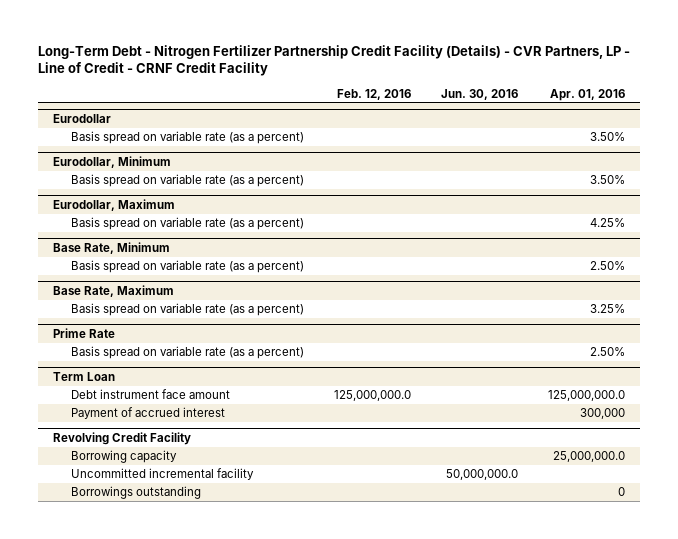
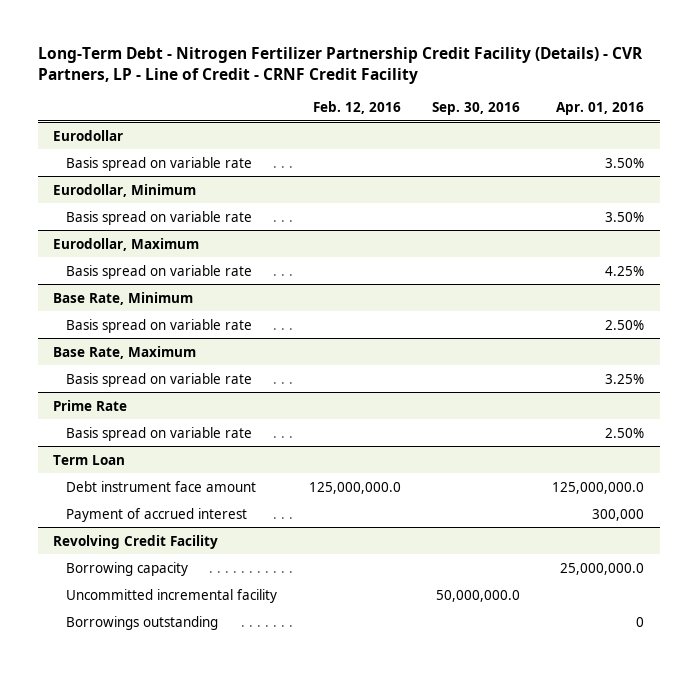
[440,88,518,100] Jun. 30, 2016 -> none
none -> [432,101,521,115] Sep. 30, 2016
[70,131,304,145] Basis spread on variable rate (as a percent) -> [65,156,252,171] Basis spread on variable rate
[70,174,304,188] Basis spread on variable rate (as a percent) -> [65,210,252,225] Basis spread on variable rate
[70,217,304,231] Basis spread on variable rate (as a percent) -> [65,264,252,279] Basis spread on variable rate
[70,260,304,274] Basis spread on variable rate (as a percent) -> [65,318,252,333] Basis spread on variable rate
[70,303,304,317] Basis spread on variable rate (as a percent) -> [65,372,252,387] Basis spread on variable rate
[70,346,304,360] Basis spread on variable rate (as a percent) -> [65,426,252,441] Basis spread on variable rate

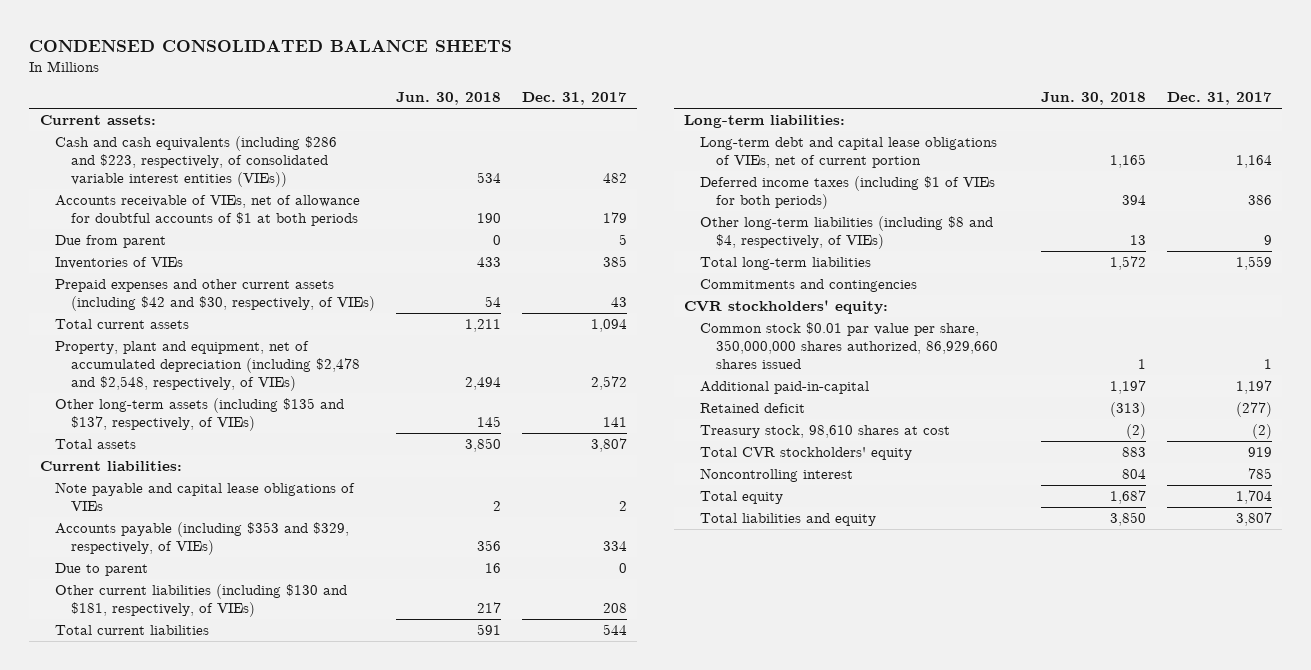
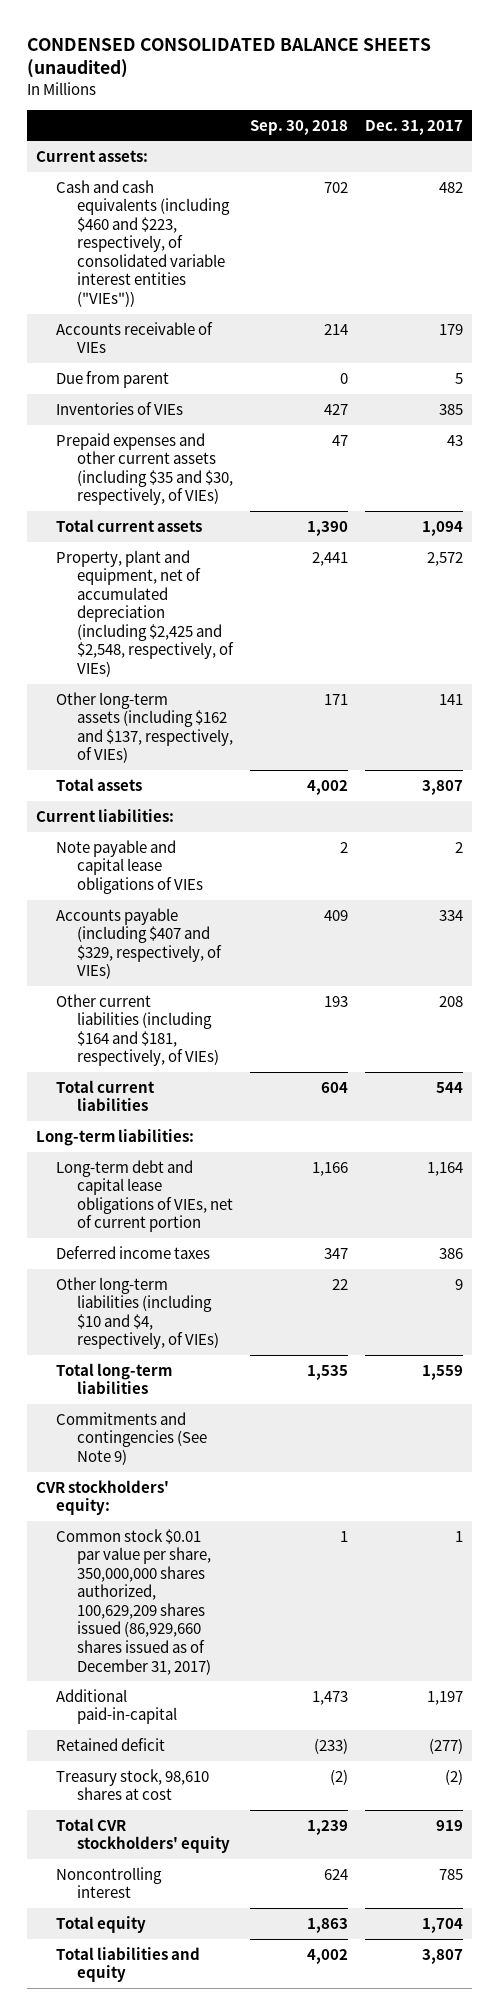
[29,39,513,52] CONDENSED CONSOLIDATED BALANCE SHEETS -> [27,37,432,79] CONDENSED CONSOLIDATED BALANCE SHEETS (unaudited)
[395,92,501,106] Jun. 30, 2018 -> none
none -> [250,119,349,135] Sep. 30, 2018
[55,136,338,188] Cash and cash equivalents (including $286 and $223, respectively, of consolidated variable interest entities (VIEs)) -> [56,179,231,307] Cash and cash equivalents (including $460 and $223, respectively, of consolidated variable interest entities ("VIEs"))
[55,195,361,227] Accounts receivable of VIEs, net of allowance for doubtful accounts of $1 at both periods -> [56,321,214,354] Accounts receivable of VIEs
[55,279,375,312] Prepaid expenses and other current assets (including $42 and $30, respectively, of VIEs) -> [56,432,234,506] Prepaid expenses and other current assets (including $35 and $30, respectively, of VIEs)
[55,341,360,392] Property, plant and equipment, net of accumulated depreciation (including $2,478 and $2,548, respectively, of VIEs) -> [56,549,235,677] Property, plant and equipment, net of accumulated depreciation (including $2,425 and $2,548, respectively, of VIEs)
[55,398,345,432] Other long-term assets (including $135 and $137, respectively, of VIEs) -> [56,691,234,764] Other long-term assets (including $162 and $137, respectively, of VIEs)
[55,563,149,577] Due to parent -> none
[55,522,350,556] Accounts payable (including $353 and $329, respectively, of VIEs) -> [56,907,223,980] Accounts payable (including $407 and $329, respectively, of VIEs)
[55,584,348,618] Other current liabilities (including $130 and $181, respectively, of VIEs) -> [56,993,220,1067] Other current liabilities (including $164 and $181, respectively, of VIEs)
[699,176,995,210] Deferred income taxes (including $1 of VIEs for both periods) -> [56,1245,211,1259] Deferred income taxes
[699,216,993,250] Other long-term liabilities (including $8 and $4, respectively, of VIEs) -> [56,1276,220,1350] Other long-term liabilities (including $10 and $4, respectively, of VIEs)
[699,279,917,293] Commitments and contingencies -> [56,1411,208,1465] Commitments and contingencies (See Note 9)
[699,322,998,370] Common stock $0.01 par value per share, 350,000,000 shares authorized, 86,929,660 shares issued -> [56,1528,212,1675] Common stock $0.01 par value per share, 350,000,000 shares authorized, 100,629,209 shares issued (86,929,660 shares issued as of December 31, 2017)

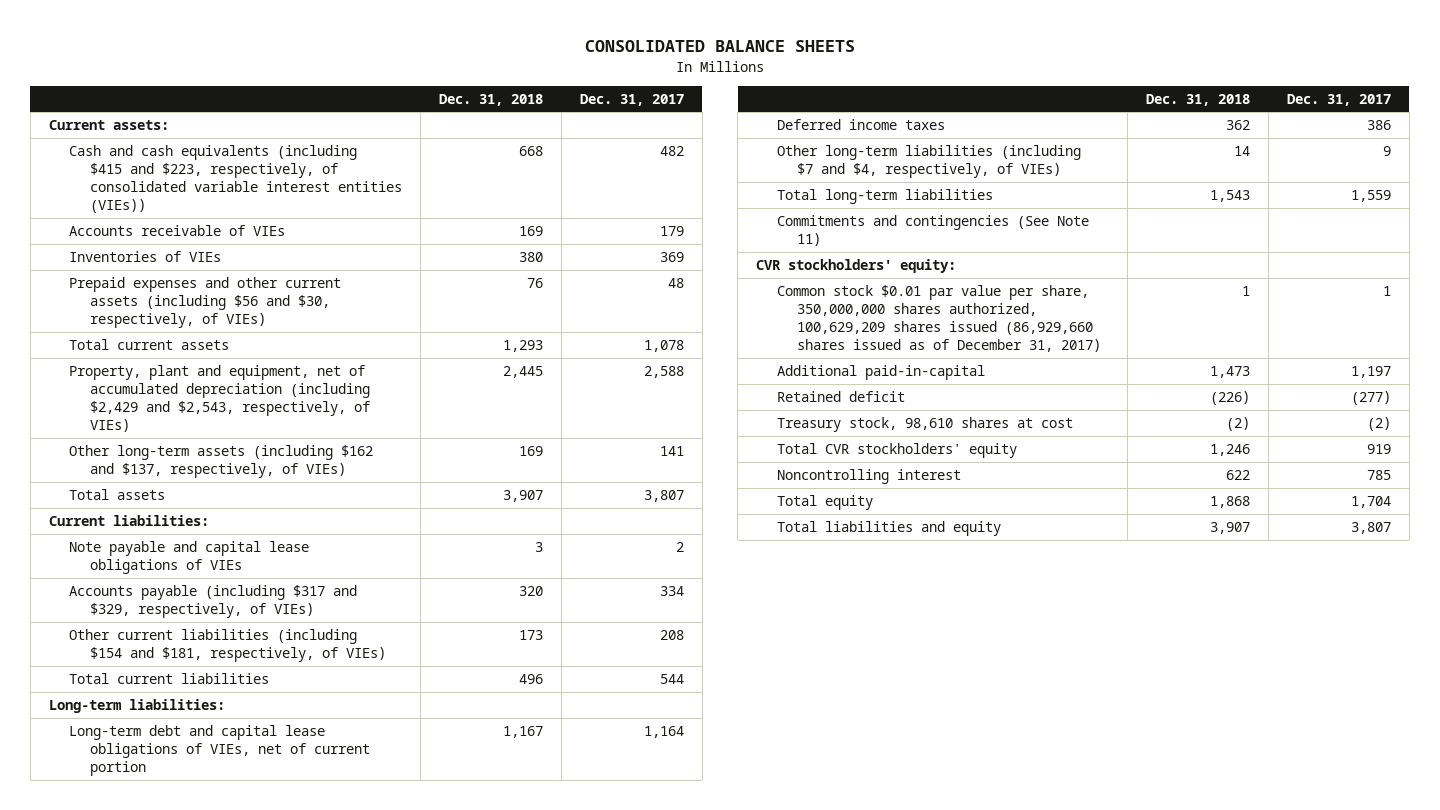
[27,37,432,79] CONDENSED CONSOLIDATED BALANCE SHEETS (unaudited) -> [584,40,855,53] CONSOLIDATED BALANCE SHEETS
[250,119,349,135] Sep. 30, 2018 -> none
none -> [438,93,543,106] Dec. 31, 2018
[56,179,231,307] Cash and cash equivalents (including $460 and $223, respectively, of consolidated variable interest entities ("VIEs")) -> [69,144,402,213] Cash and cash equivalents (including $415 and $223, respectively, of consolidated variable interest entities (VIEs))
[56,370,170,388] Due from parent -> none
[439,403,464,415] 385 -> [659,251,684,262] 369
[56,432,234,506] Prepaid expenses and other current assets (including $35 and $30, respectively, of VIEs) -> [69,276,342,328] Prepaid expenses and other current assets (including $56 and $30, respectively, of VIEs)
[447,434,464,446] 43 -> [667,277,684,288] 48
[422,520,464,536] 1,094 -> [643,339,684,352] 1,078
[56,549,235,677] Property, plant and equipment, net of accumulated depreciation (including $2,425 and $2,548, respectively, of VIEs) -> [69,364,370,432] Property, plant and equipment, net of accumulated depreciation (including $2,429 and $2,543, respectively, of VIEs)
[427,551,464,566] 2,572 -> [643,365,684,378] 2,588
[56,907,223,980] Accounts payable (including $407 and $329, respectively, of VIEs) -> [69,584,358,618] Accounts payable (including $317 and $329, respectively, of VIEs)
[56,993,220,1067] Other current liabilities (including $164 and $181, respectively, of VIEs) -> [69,628,386,662] Other current liabilities (including $154 and $181, respectively, of VIEs)
[56,1276,220,1350] Other long-term liabilities (including $10 and $4, respectively, of VIEs) -> [776,144,1081,178] Other long-term liabilities (including $7 and $4, respectively, of VIEs)
[56,1411,208,1465] Commitments and contingencies (See Note 9) -> [776,214,1089,246] Commitments and contingencies (See Note 11)

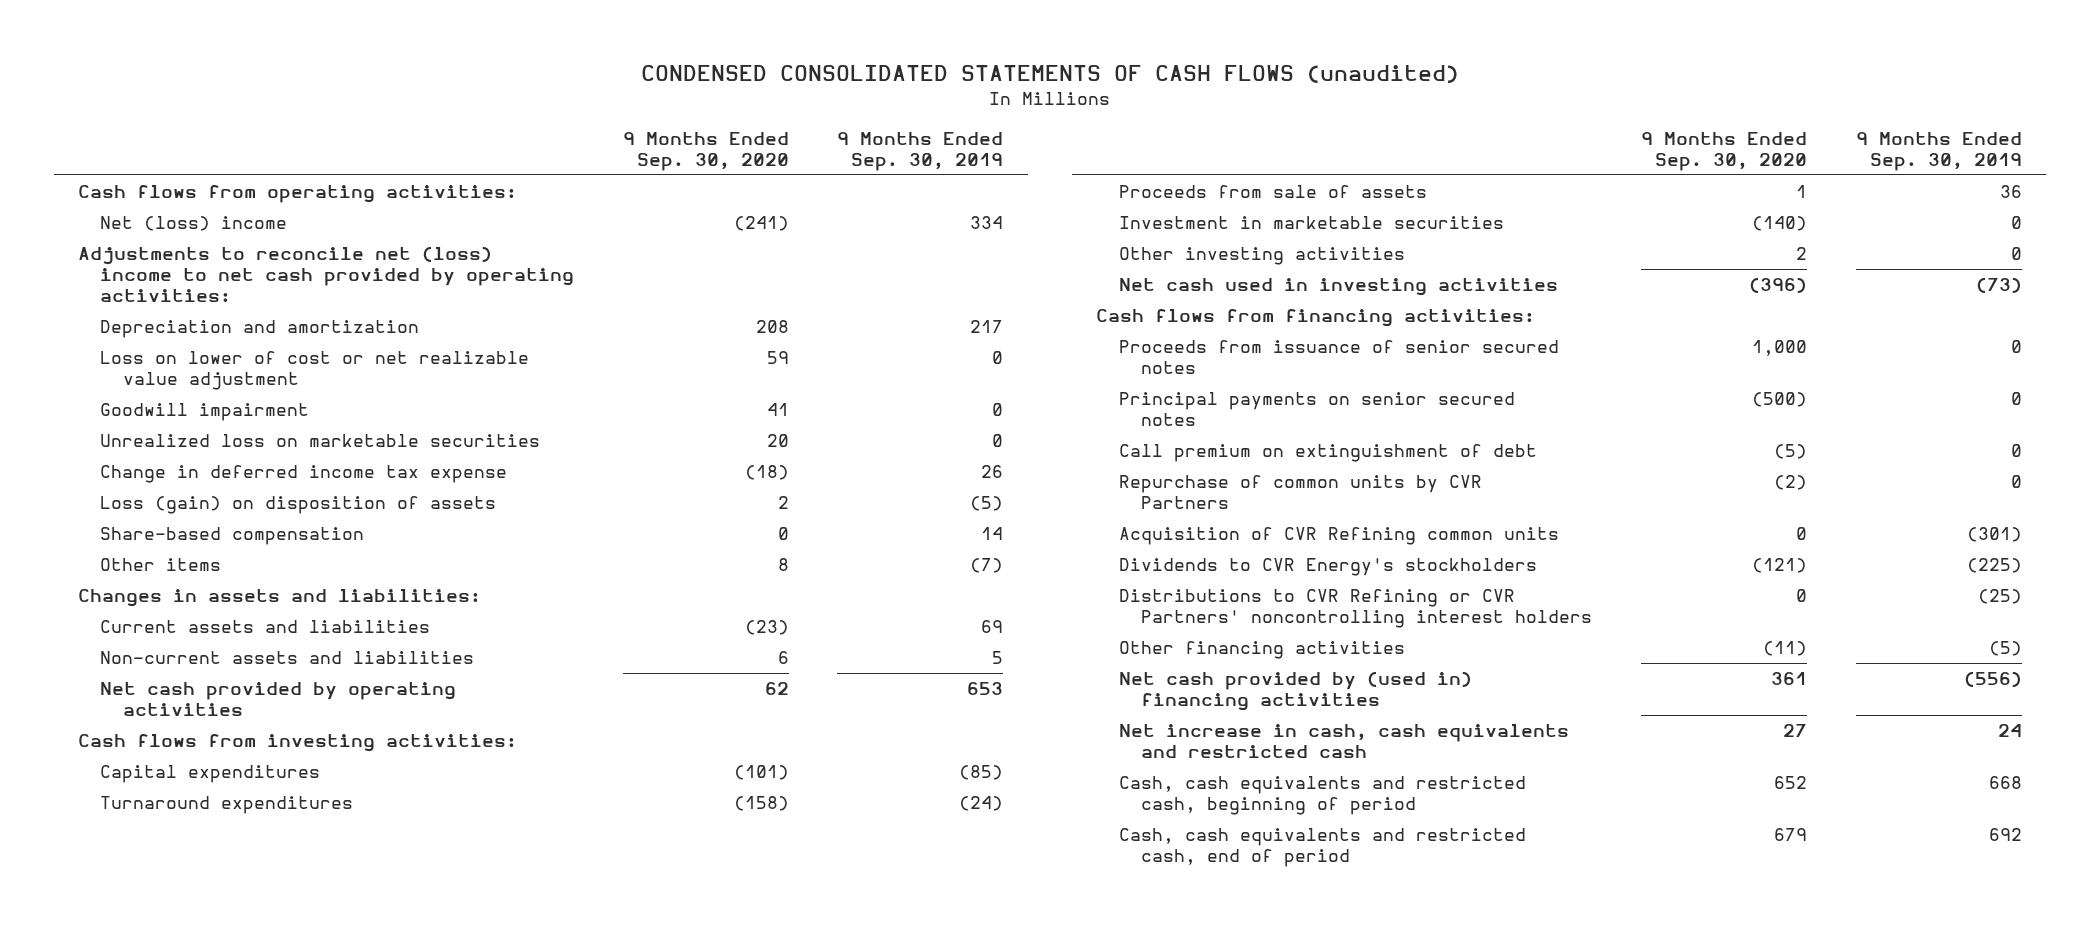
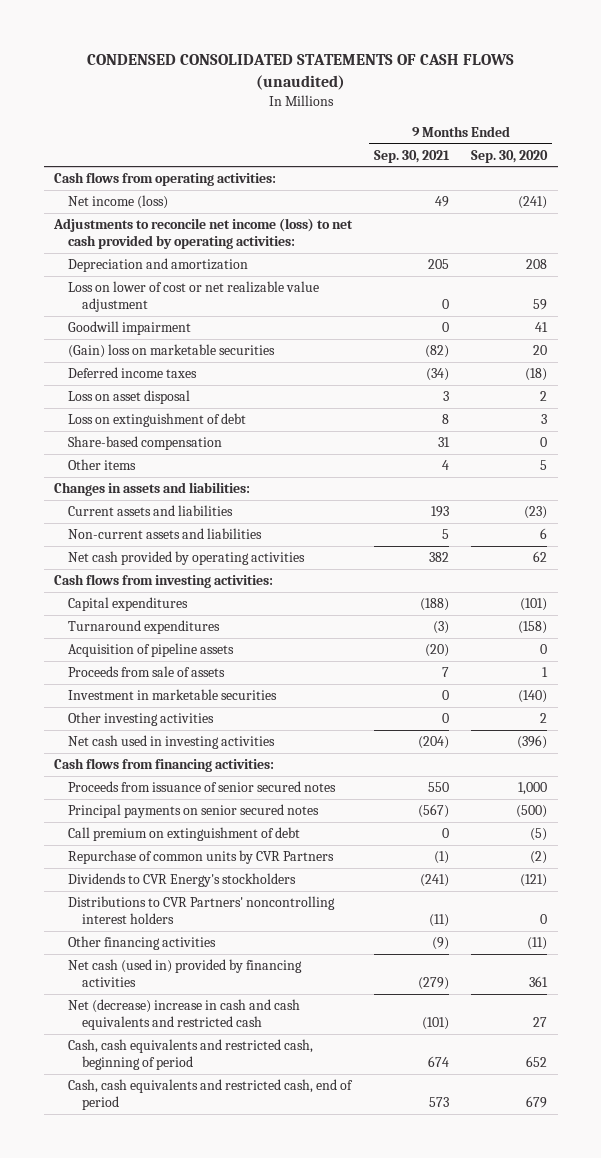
[837,131,1004,171] 9 Months Ended Sep. 30, 2019 -> none
none -> [374,149,451,163] Sep. 30, 2021
[100,216,288,232] Net (loss) income -> [67,195,168,210] Net income (loss)
[77,246,575,303] Adjustments to reconcile net (loss) income to net cash provided by operating activities: -> [53,218,354,250] Adjustments to reconcile net income (loss) to net cash provided by operating activities:
[100,434,541,448] Unrealized loss on marketable securities -> [67,344,275,359] (Gain) loss on marketable securities
[100,465,508,484] Change in deferred income tax expense -> [67,367,197,379] Deferred income taxes
[100,496,497,515] Loss (gain) on disposition of assets -> [67,390,190,405] Loss on asset disposal
none -> [67,413,246,428] Loss on extinguishment of debt
[777,558,789,572] 8 -> [539,460,547,471] 5
none -> [67,643,234,658] Acquisition of pipeline assets
[1118,527,1559,546] Acquisition of CVR Refining common units -> none
[1118,589,1592,629] Distributions to CVR Refining or CVR Partners' noncontrolling interest holders -> [67,896,335,925] Distributions to CVR Partners' noncontrolling interest holders
[1118,671,1472,712] Net cash provided by (used in) financing activities -> [67,959,302,988] Net cash (used in) provided by financing activities
[1118,724,1569,759] Net increase in cash, cash equivalents and restricted cash -> [67,999,300,1031] Net (decrease) increase in cash and cash equivalents and restricted cash

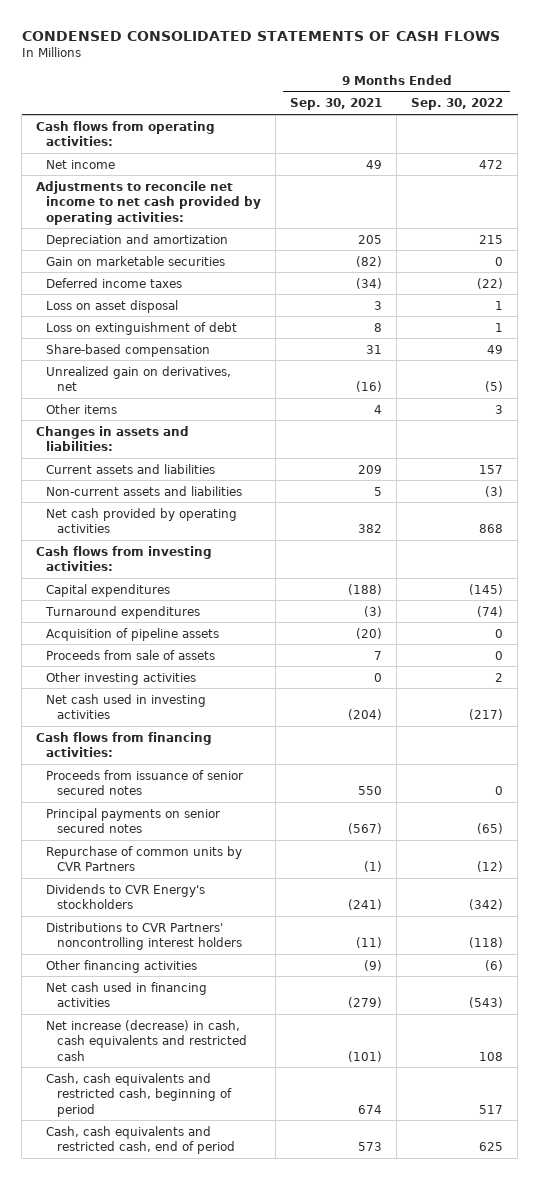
[86,54,514,91] CONDENSED CONSOLIDATED STATEMENTS OF CASH FLOWS (unaudited) -> [21,30,500,41] CONDENSED CONSOLIDATED STATEMENTS OF CASH FLOWS
[470,149,548,163] Sep. 30, 2020 -> none
none -> [411,98,504,111] Sep. 30, 2022
[67,195,168,210] Net income (loss) -> [46,159,116,169] Net income
[53,218,354,250] Adjustments to reconcile net income (loss) to net cash provided by operating activities: -> [36,180,262,225] Adjustments to reconcile net income to net cash provided by operating activities:
[67,281,319,313] Loss on lower of cost or net realizable value adjustment -> none
[67,321,191,336] Goodwill impairment -> none
[67,344,275,359] (Gain) loss on marketable securities -> [46,255,226,266] Gain on marketable securities
none -> [46,365,232,392] Unrealized gain on derivatives, net
[431,506,450,518] 193 -> [358,464,383,474] 209
[67,689,277,701] Investment in marketable securities -> none
[67,827,300,842] Call premium on extinguishment of debt -> none
[67,959,302,988] Net cash (used in) provided by financing activities -> [46,981,208,1008] Net cash used in financing activities
[67,999,300,1031] Net (decrease) increase in cash and cash equivalents and restricted cash -> [46,1019,247,1061] Net increase (decrease) in cash, cash equivalents and restricted cash

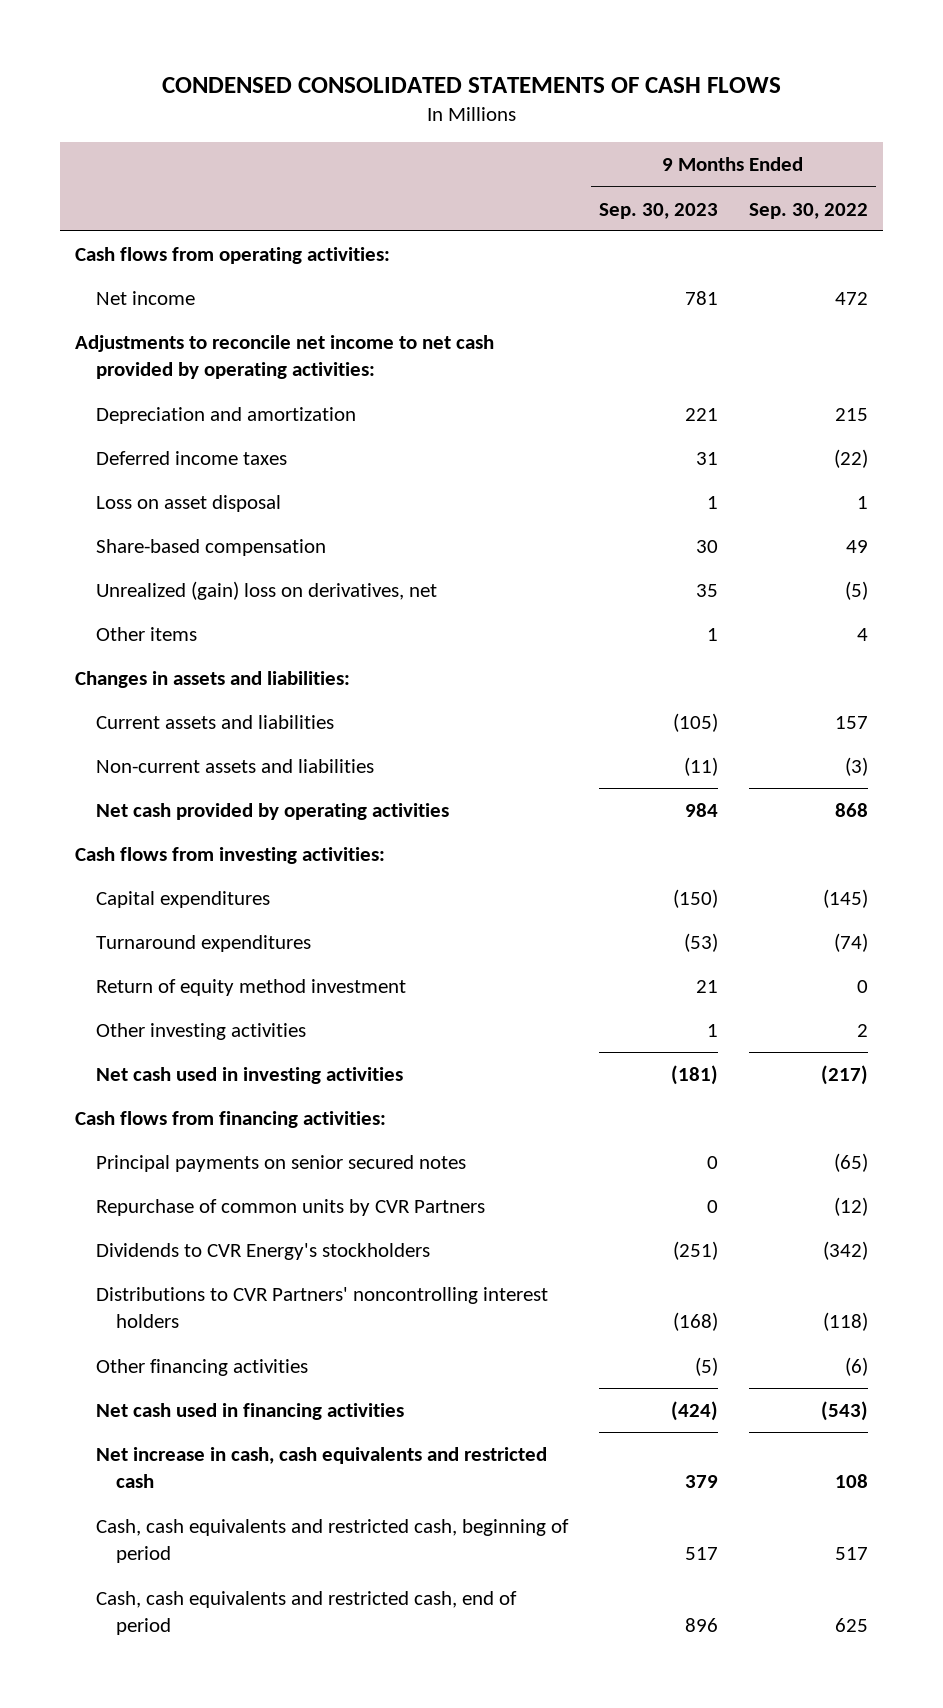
[290,98,383,111] Sep. 30, 2021 -> none
none -> [598,202,718,219] Sep. 30, 2023
[46,255,226,266] Gain on marketable securities -> none
[46,321,238,335] Loss on extinguishment of debt -> none
[46,365,232,392] Unrealized gain on derivatives, net -> [95,580,437,600] Unrealized (gain) loss on derivatives, net
[495,404,504,414] 3 -> [856,627,868,641] 4
[46,627,220,641] Acquisition of pipeline assets -> none
[46,649,216,660] Proceeds from sale of assets -> none
none -> [95,978,406,996] Return of equity method investment
[46,769,244,796] Proceeds from issuance of senior secured notes -> none
[46,1019,247,1061] Net increase (decrease) in cash, cash equivalents and restricted cash -> [95,1446,547,1489] Net increase in cash, cash equivalents and restricted cash

